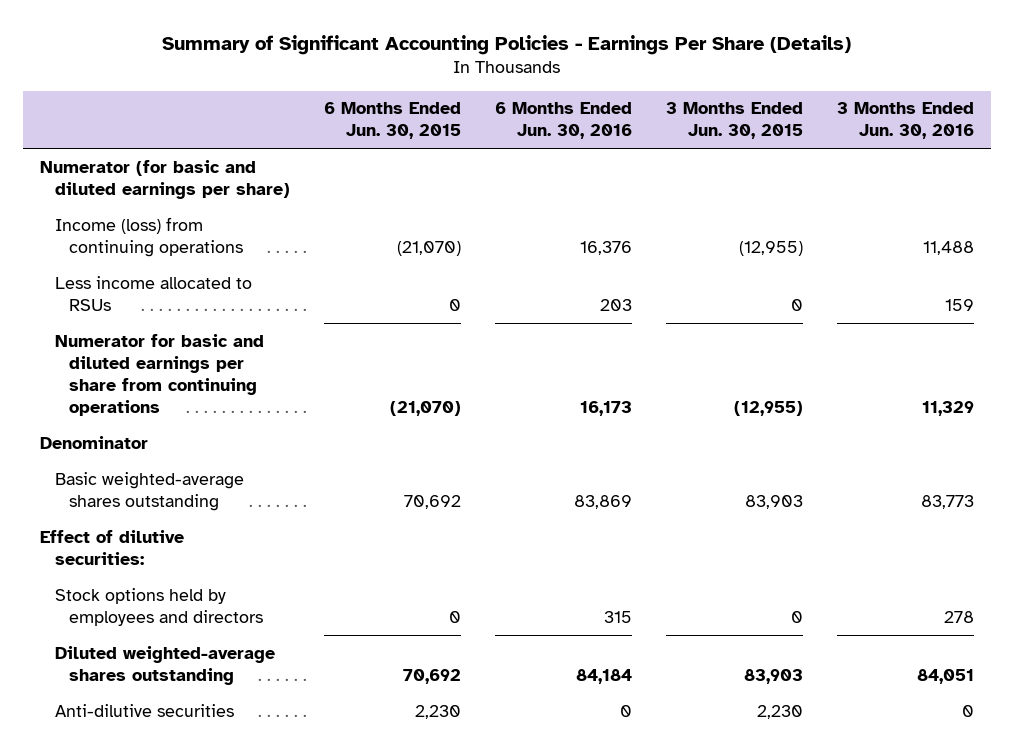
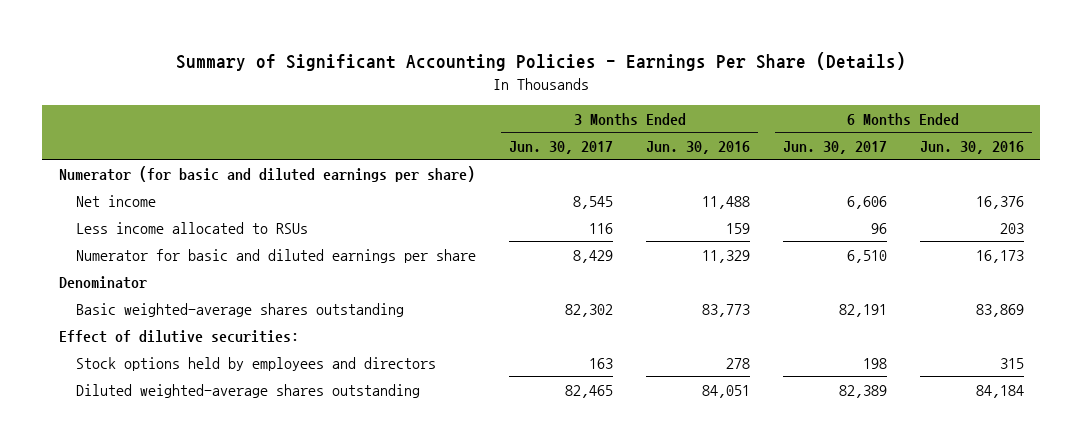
[323,102,461,140] 6 Months Ended Jun. 30, 2015 -> none
[665,102,803,140] 3 Months Ended Jun. 30, 2015 -> none
none -> [509,141,614,155] Jun. 30, 2017
none -> [782,141,887,155] Jun. 30, 2017
[54,216,244,257] Income (loss) from continuing operations -> [76,194,157,207] Net income
[54,333,264,416] Numerator for basic and diluted earnings per share from continuing operations -> [76,248,477,263] Numerator for basic and diluted earnings per share
[54,703,234,717] Anti-dilutive securities -> none

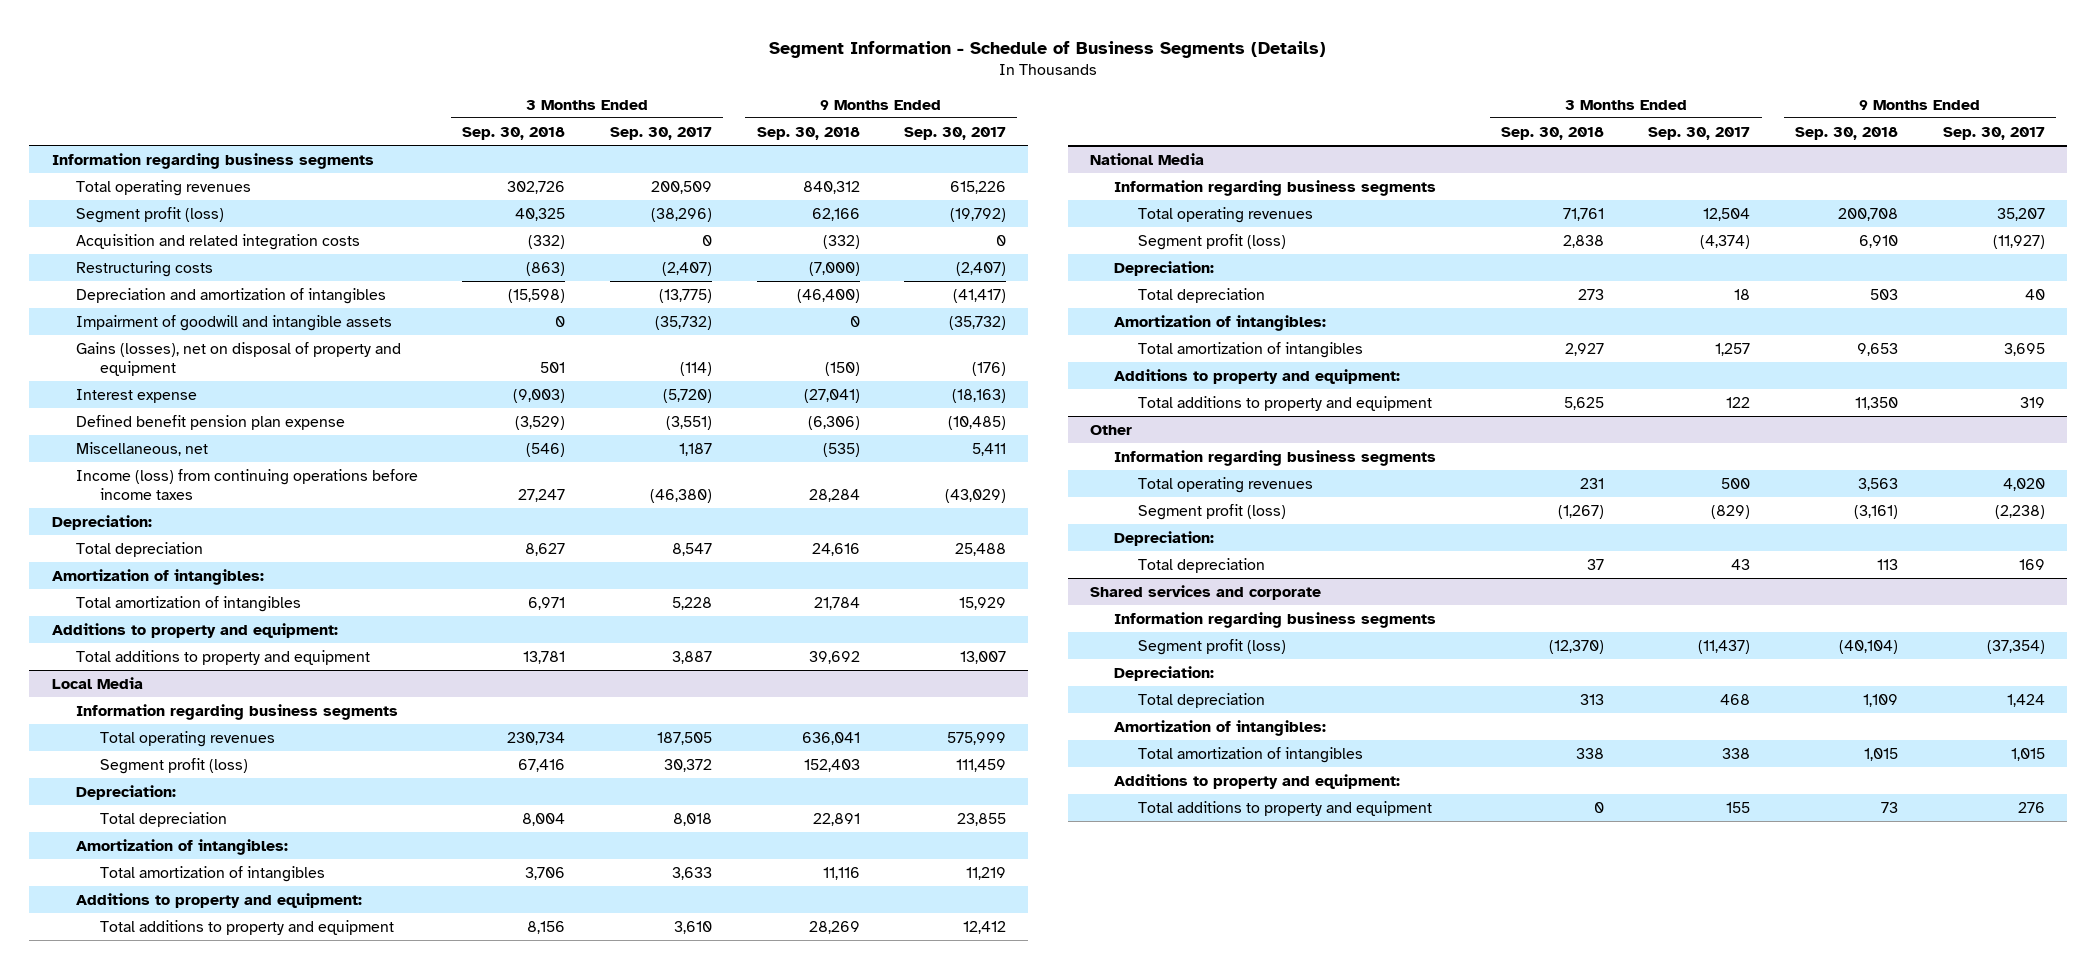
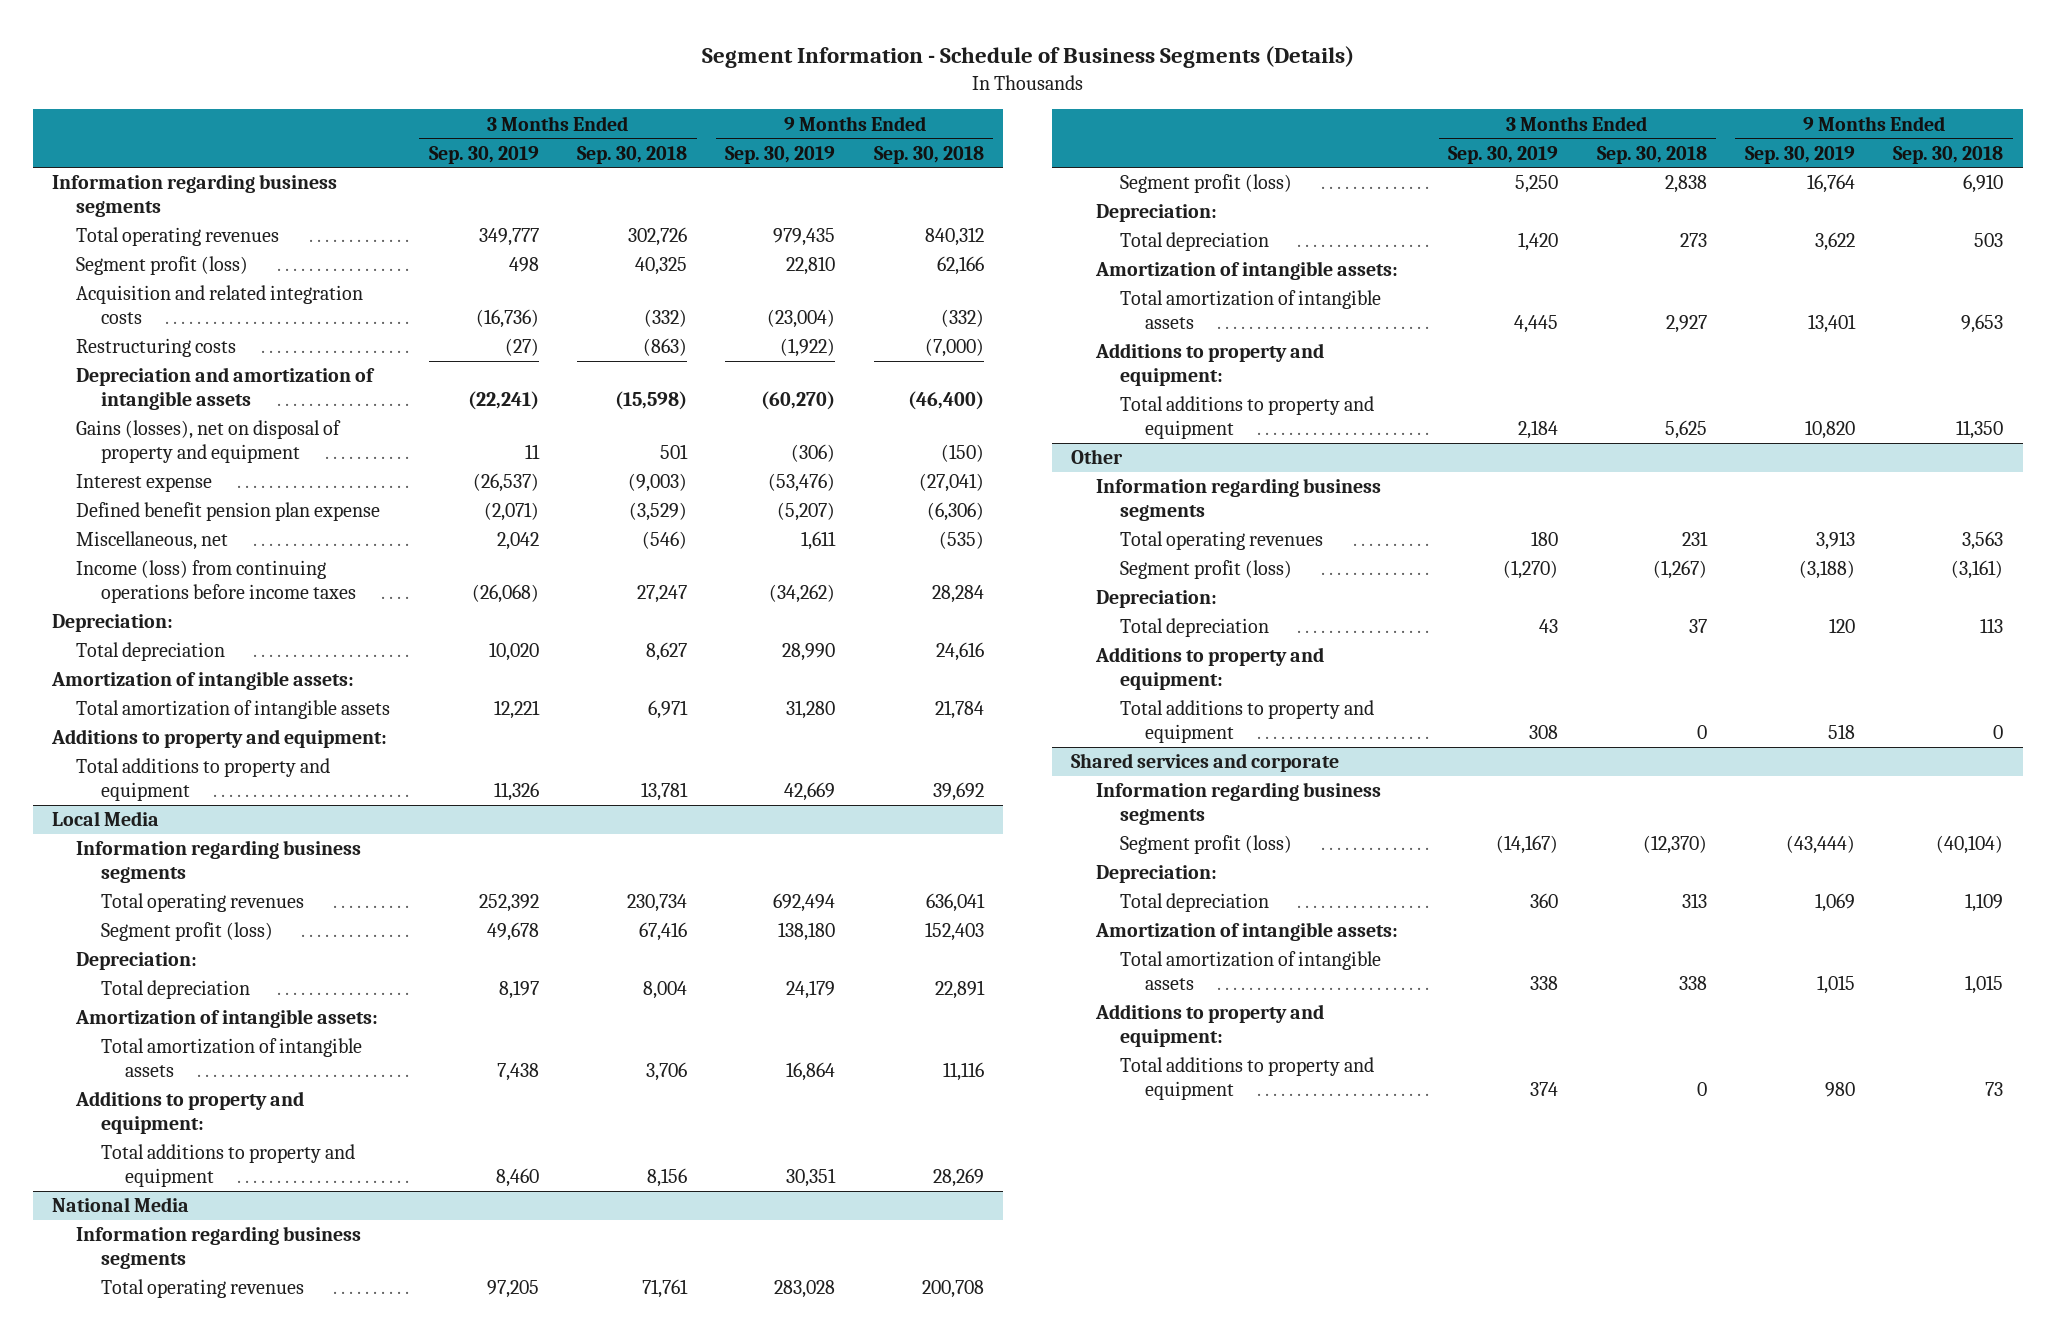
[609,126,712,140] Sep. 30, 2017 -> none
[904,126,1007,140] Sep. 30, 2017 -> none
none -> [428,145,539,164] Sep. 30, 2019
none -> [725,145,836,164] Sep. 30, 2019
[75,314,392,331] Impairment of goodwill and intangible assets -> none
[75,287,386,304] Depreciation and amortization of intangibles -> [76,367,376,411] Depreciation and amortization of intangible assets
[51,568,264,585] Amortization of intangibles: -> [50,671,354,691] Amortization of intangible assets:
[75,595,301,612] Total amortization of intangibles -> [76,700,391,720] Total amortization of intangible assets
[75,838,288,855] Amortization of intangibles: -> [75,1009,379,1029] Amortization of intangible assets:
[99,865,325,882] Total amortization of intangibles -> [100,1038,362,1078] Total amortization of intangible assets
[1114,314,1327,331] Amortization of intangibles: -> [1094,261,1398,281] Amortization of intangible assets:
[1138,341,1364,358] Total amortization of intangibles -> [1120,290,1382,330] Total amortization of intangible assets
none -> [1094,647,1324,691] Additions to property and equipment:
none -> [1120,700,1375,744] Total additions to property and equipment
[1114,719,1327,736] Amortization of intangibles: -> [1094,922,1398,942] Amortization of intangible assets:
[1138,746,1364,763] Total amortization of intangibles -> [1120,951,1382,991] Total amortization of intangible assets

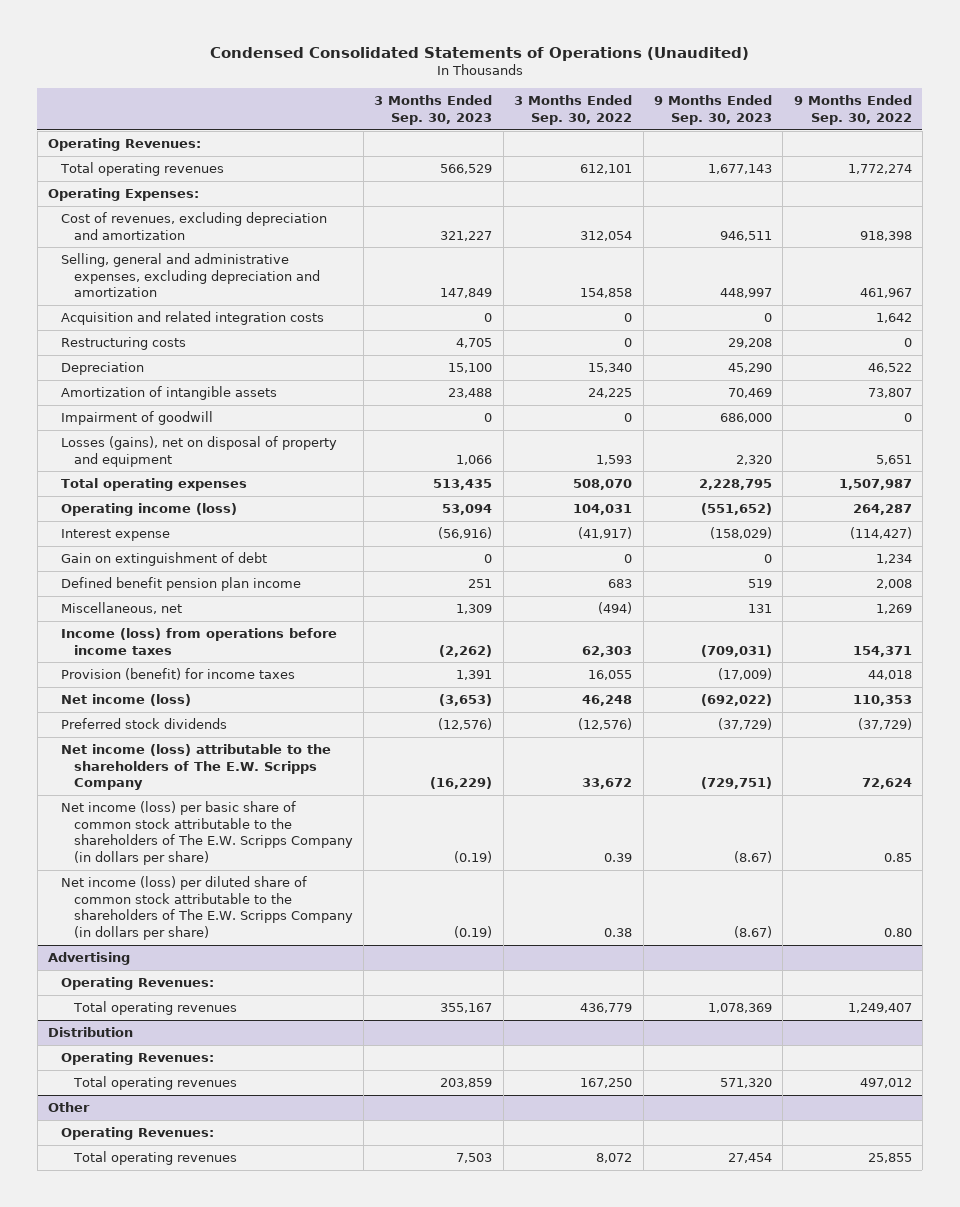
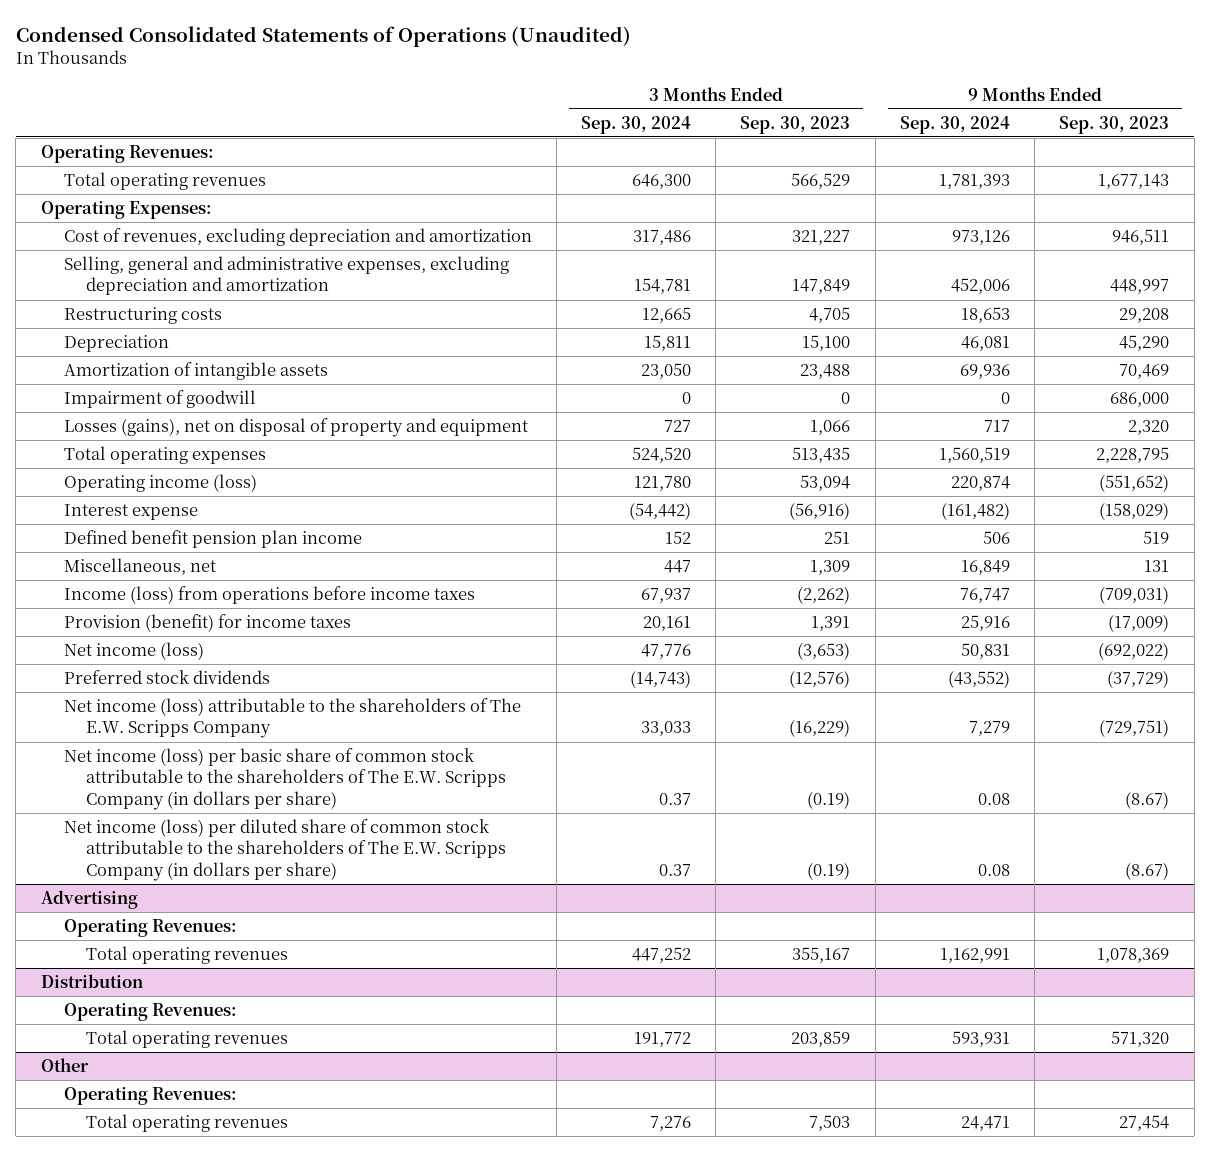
[514,95,633,126] 3 Months Ended Sep. 30, 2022 -> none
[793,95,912,126] 9 Months Ended Sep. 30, 2022 -> none
none -> [580,115,691,134] Sep. 30, 2024
none -> [899,115,1010,134] Sep. 30, 2024
[60,311,324,326] Acquisition and related integration costs -> none
[60,552,267,567] Gain on extinguishment of debt -> none

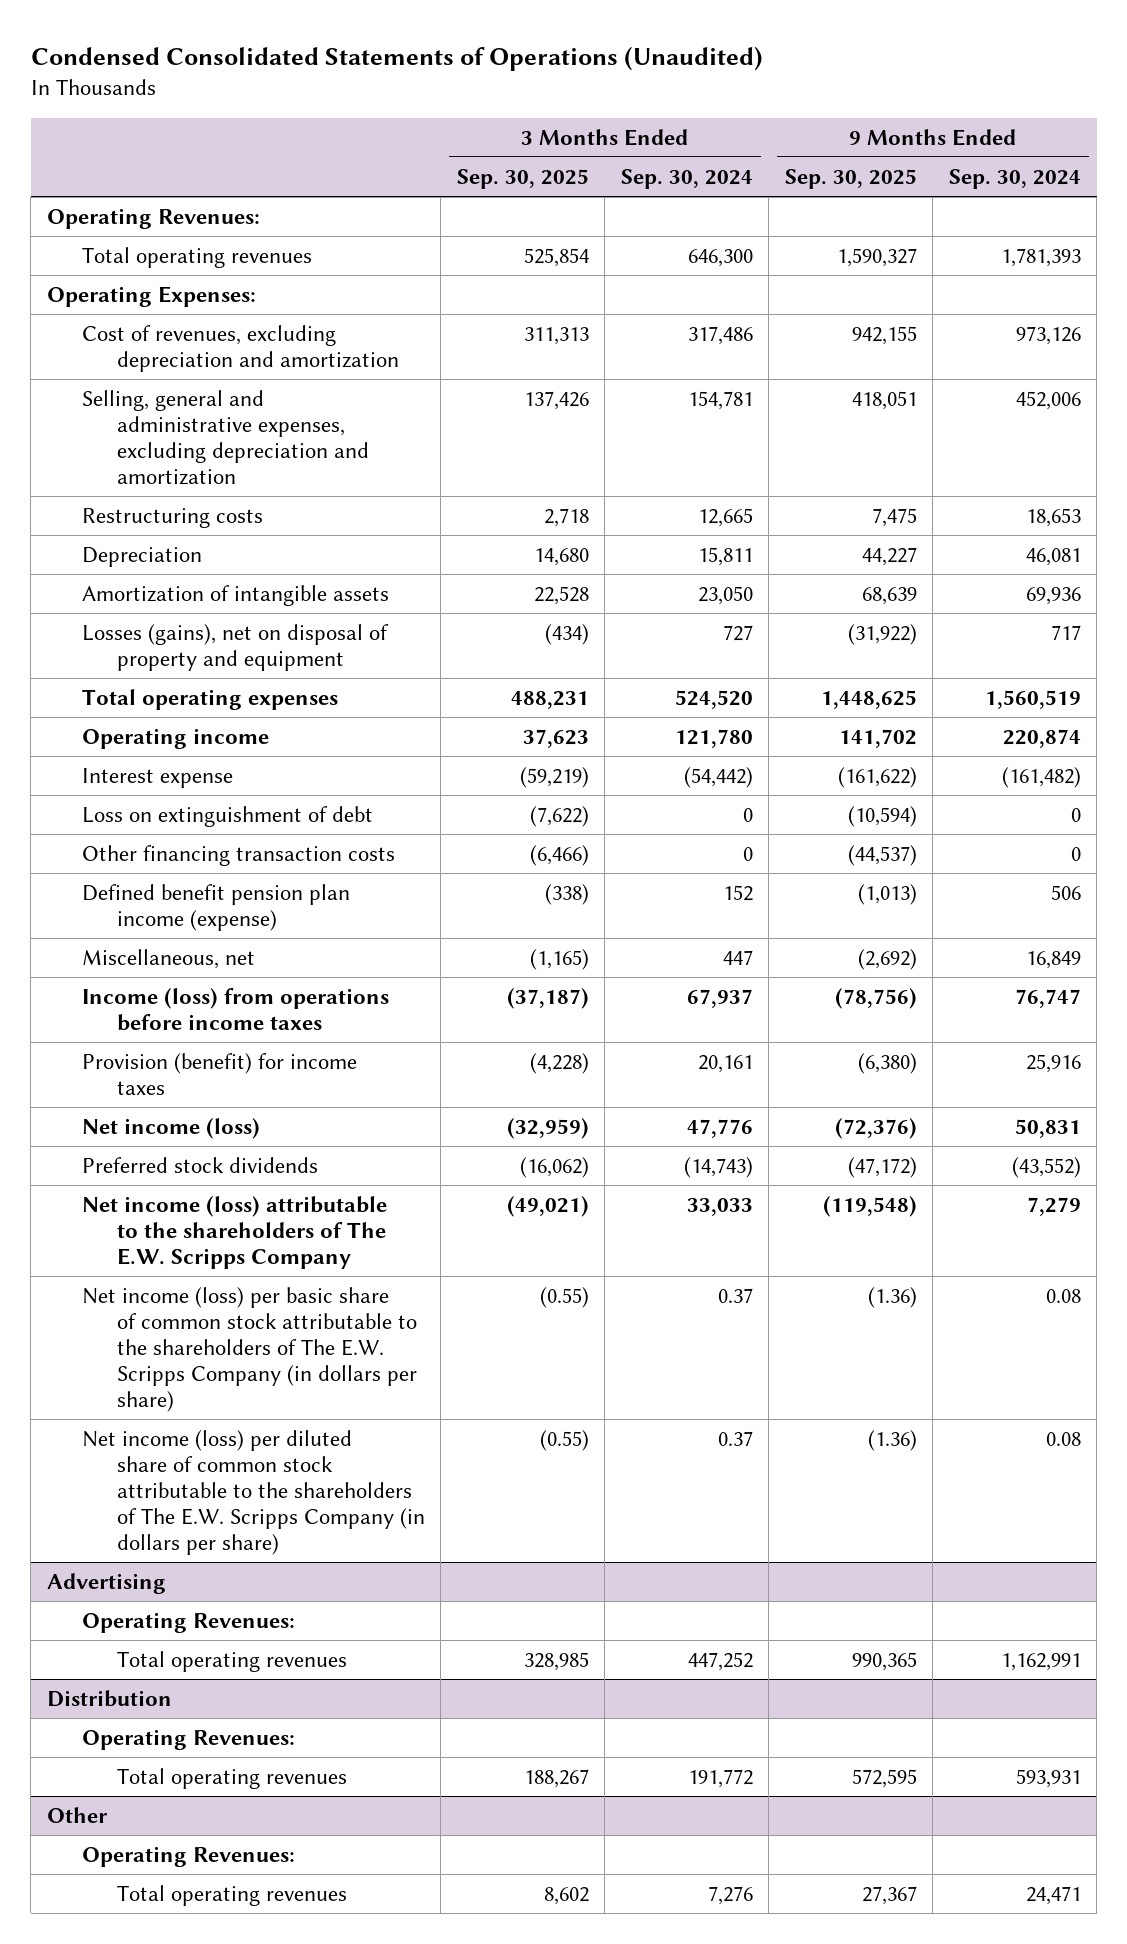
[740,115,851,134] Sep. 30, 2023 -> none
[1059,115,1170,134] Sep. 30, 2023 -> none
none -> [456,168,589,189] Sep. 30, 2025
none -> [784,168,917,189] Sep. 30, 2025
[63,390,256,409] Impairment of goodwill -> none
[63,474,257,493] Operating income (loss) -> [81,727,269,749] Operating income
none -> [81,805,373,827] Loss on extinguishment of debt
none -> [81,844,395,866] Other financing transaction costs
[63,530,362,549] Defined benefit pension plan income -> [81,883,350,931] Defined benefit pension plan income (expense)

